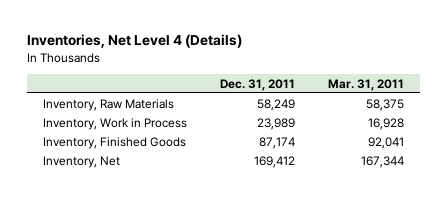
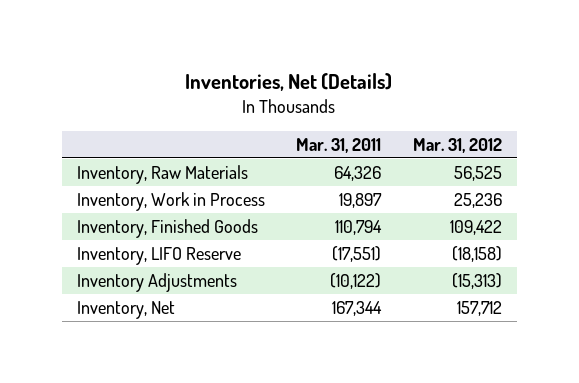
[26,34,242,49] Inventories, Net Level 4 (Details) -> [185,73,393,92] Inventories, Net (Details)
[219,78,295,91] Dec. 31, 2011 -> none
none -> [412,137,502,153] Mar. 31, 2012
[365,98,404,111] 58,375 -> [334,165,382,181] 64,326
[367,117,404,130] 16,928 -> [339,192,383,208] 19,897
[367,136,404,149] 92,041 -> [335,219,383,235] 110,794
none -> [77,246,242,265] Inventory, LIFO Reserve
none -> [77,272,238,292] Inventory Adjustments

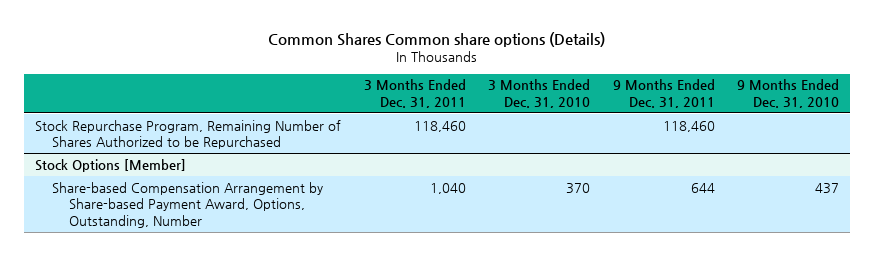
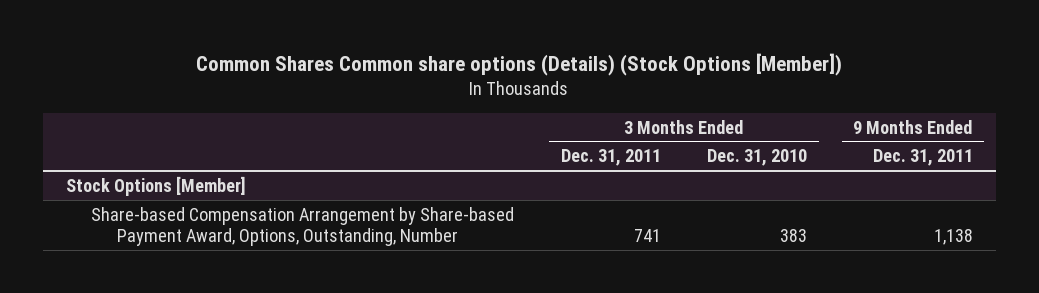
[268,31,606,47] Common Shares Common share options (Details) -> [196,52,843,76] Common Shares Common share options (Details) (Stock Options [Member])
[736,79,839,108] 9 Months Ended Dec. 31, 2010 -> none
[35,119,342,150] Stock Repurchase Program, Remaining Number of Shares Authorized to be Repurchased -> none
[429,182,466,194] 1,040 -> [633,229,661,243] 741
[566,182,591,194] 370 -> [780,229,808,243] 383
[690,182,715,193] 644 -> [933,229,973,246] 1,138

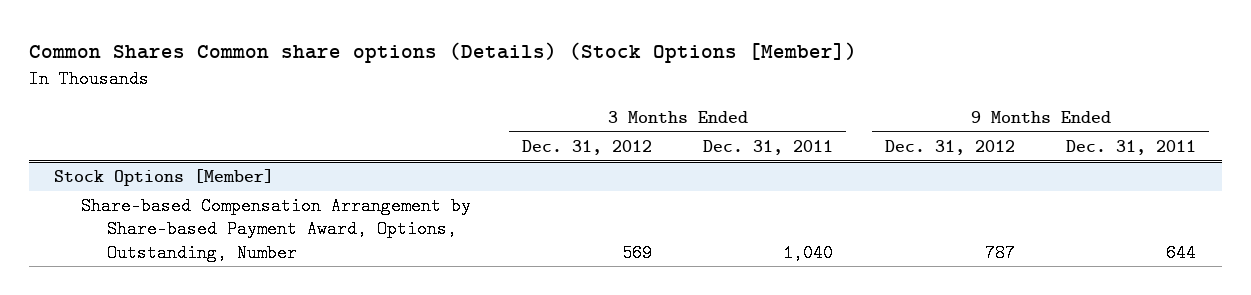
[707,149,808,167] Dec. 31, 2010 -> none
none -> [522,140,653,156] Dec. 31, 2012
none -> [884,140,1015,156] Dec. 31, 2012
[633,229,661,243] 741 -> [783,243,834,262] 1,040
[933,229,973,246] 1,138 -> [1166,243,1197,262] 644

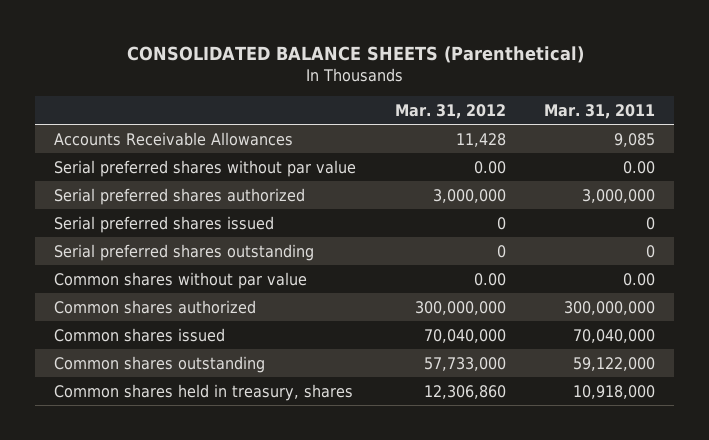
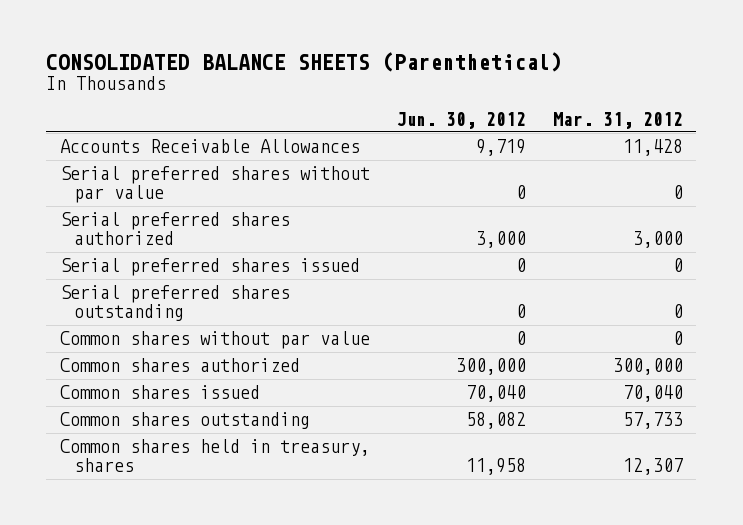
[543,104,655,120] Mar. 31, 2011 -> none
none -> [396,111,527,129] Jun. 30, 2012
[473,160,506,174] 0.00 -> [672,185,683,200] 0
[432,188,506,203] 3,000,000 -> [632,231,683,249] 3,000
[473,272,506,286] 0.00 -> [672,331,683,346] 0
[414,300,506,315] 300,000,000 -> [612,358,683,376] 300,000
[423,328,506,343] 70,040,000 -> [622,385,683,403] 70,040
[423,356,506,371] 57,733,000 -> [622,412,683,430] 57,733
[423,384,506,399] 12,306,860 -> [622,458,683,476] 12,307

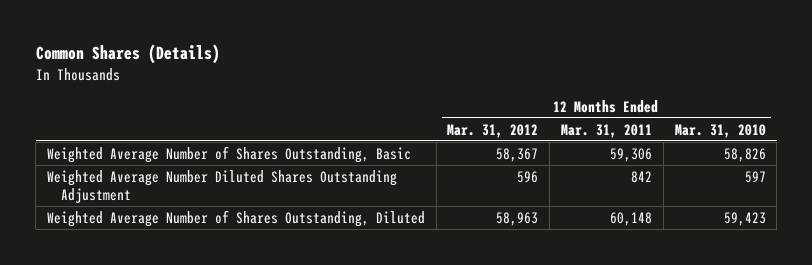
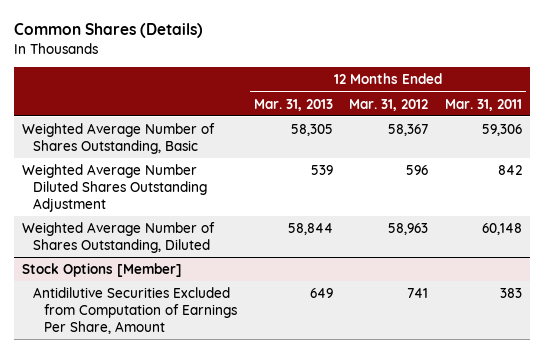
[674,123,766,138] Mar. 31, 2010 -> none
none -> [253,98,333,111] Mar. 31, 2013
none -> [22,263,183,278] Stock Options [Member]
none -> [33,287,238,335] Antidilutive Securities Excluded from Computation of Earnings Per Share, Amount

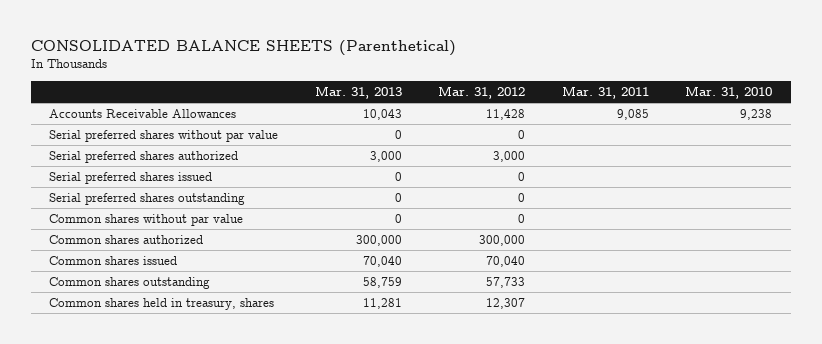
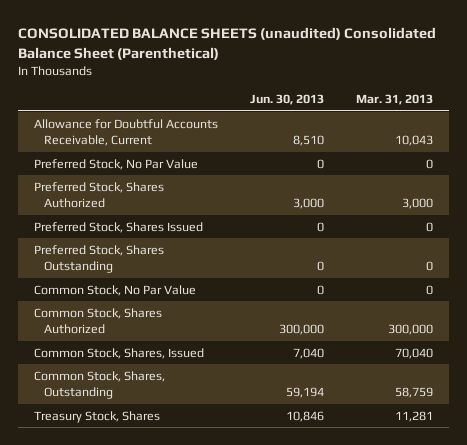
[31,39,457,56] CONSOLIDATED BALANCE SHEETS (Parenthetical) -> [18,26,437,60] CONSOLIDATED BALANCE SHEETS (unaudited) Consolidated Balance Sheet (Parenthetical)
[438,86,526,100] Mar. 31, 2012 -> none
[561,86,649,100] Mar. 31, 2011 -> none
[685,86,773,100] Mar. 31, 2010 -> none
none -> [249,94,324,106] Jun. 30, 2013
[49,109,237,119] Accounts Receivable Allowances -> [34,118,219,147] Allowance for Doubtful Accounts Receivable, Current
[49,130,279,143] Serial preferred shares without par value -> [34,158,199,170] Preferred Stock, No Par Value
[49,151,239,164] Serial preferred shares authorized -> [34,181,165,209] Preferred Stock, Shares Authorized
[49,172,213,185] Serial preferred shares issued -> [34,221,204,233] Preferred Stock, Shares Issued
[49,193,246,206] Serial preferred shares outstanding -> [34,244,165,274] Preferred Stock, Shares Outstanding
[49,214,244,227] Common shares without par value -> [34,284,197,296] Common Stock, No Par Value
[49,235,204,245] Common shares authorized -> [34,307,163,335] Common Stock, Shares Authorized
[49,256,178,266] Common shares issued -> [34,347,205,359] Common Stock, Shares, Issued
[49,277,211,290] Common shares outstanding -> [34,370,166,400] Common Stock, Shares, Outstanding
[49,298,275,311] Common shares held in treasury, shares -> [34,410,161,423] Treasury Stock, Shares

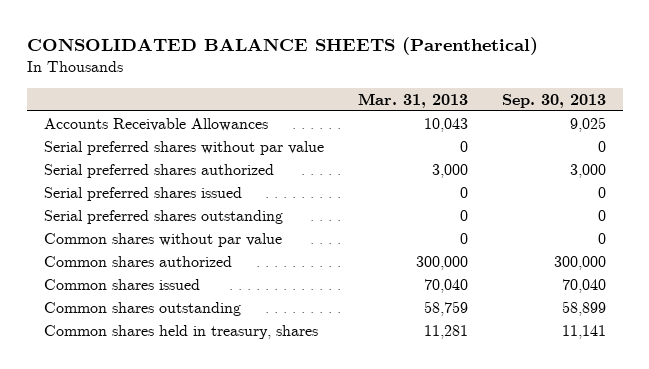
[18,26,437,60] CONSOLIDATED BALANCE SHEETS (unaudited) Consolidated Balance Sheet (Parenthetical) -> [26,36,538,55] CONSOLIDATED BALANCE SHEETS (Parenthetical)
[249,94,324,106] Jun. 30, 2013 -> none
none -> [501,93,606,108] Sep. 30, 2013
[34,118,219,147] Allowance for Doubtful Accounts Receivable, Current -> [43,117,268,131] Accounts Receivable Allowances
[34,158,199,170] Preferred Stock, No Par Value -> [43,140,324,155] Serial preferred shares without par value
[34,181,165,209] Preferred Stock, Shares Authorized -> [43,163,274,178] Serial preferred shares authorized
[34,221,204,233] Preferred Stock, Shares Issued -> [43,186,242,201] Serial preferred shares issued
[34,244,165,274] Preferred Stock, Shares Outstanding -> [43,209,283,224] Serial preferred shares outstanding
[34,284,197,296] Common Stock, No Par Value -> [43,232,282,247] Common shares without par value
[34,307,163,335] Common Stock, Shares Authorized -> [43,255,232,267] Common shares authorized
[34,347,205,359] Common Stock, Shares, Issued -> [43,278,200,290] Common shares issued
[34,370,166,400] Common Stock, Shares, Outstanding -> [43,301,241,316] Common shares outstanding
[34,410,161,423] Treasury Stock, Shares -> [43,324,318,339] Common shares held in treasury, shares

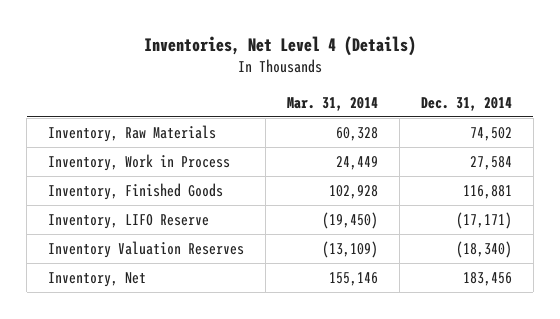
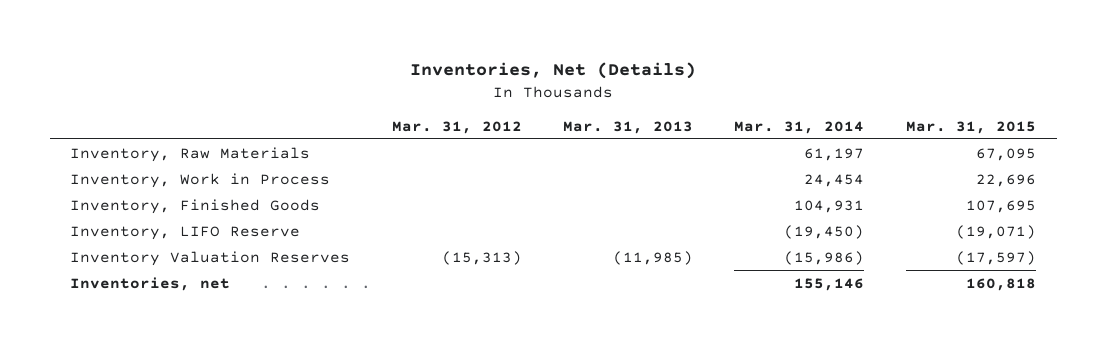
[143,35,416,56] Inventories, Net Level 4 (Details) -> [410,61,697,79] Inventories, Net (Details)
[420,96,512,111] Dec. 31, 2014 -> none
none -> [391,120,522,134] Mar. 31, 2012
none -> [563,120,694,134] Mar. 31, 2013
none -> [905,120,1036,134] Mar. 31, 2015
[335,126,378,141] 60,328 -> [804,147,865,161] 61,197
[335,155,378,170] 24,449 -> [804,173,865,187] 24,454
[328,184,378,199] 102,928 -> [794,199,865,213] 104,931
[321,240,378,258] (13,109) -> [784,250,865,265] (15,986)
[48,271,147,287] Inventory, Net -> [70,276,231,291] Inventories, net

